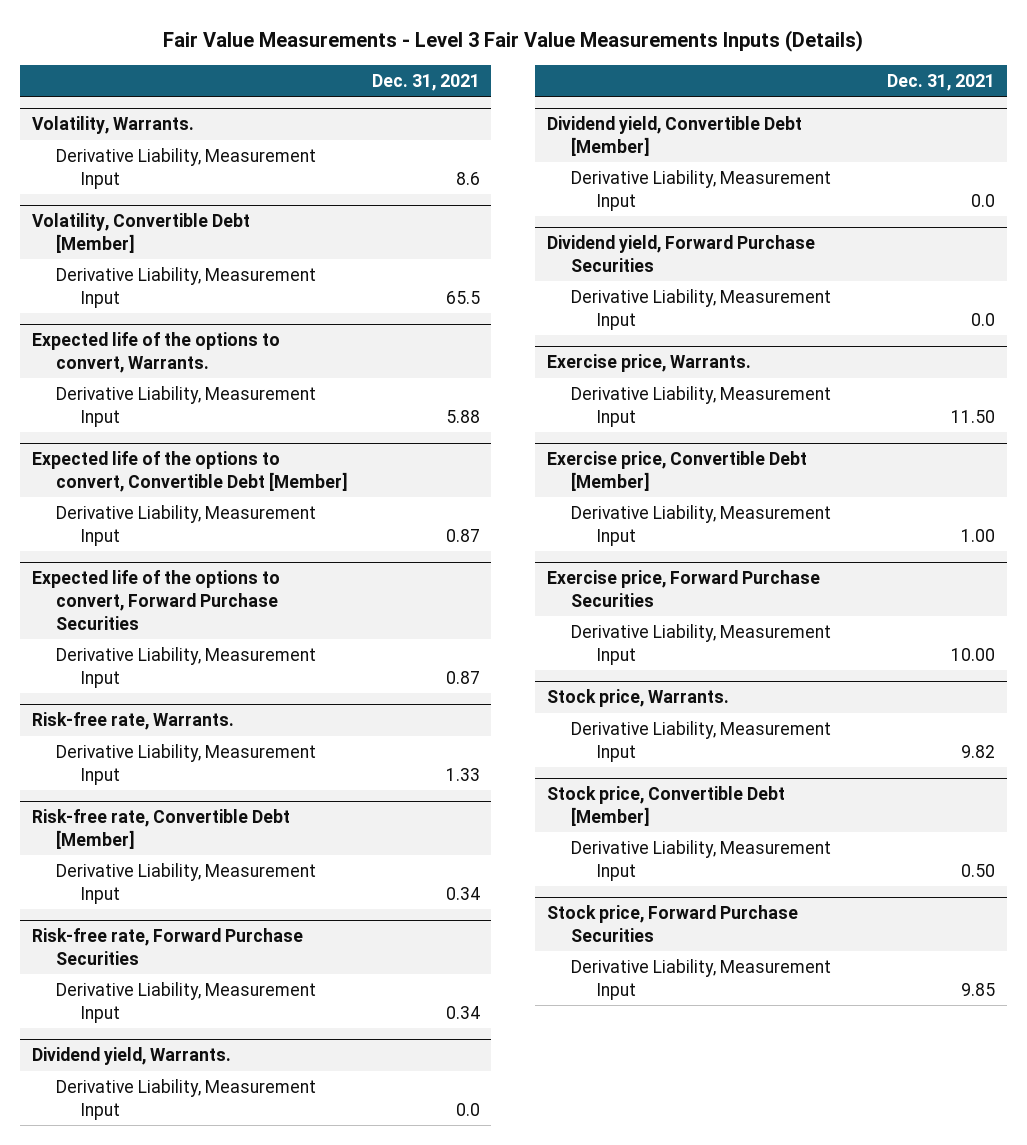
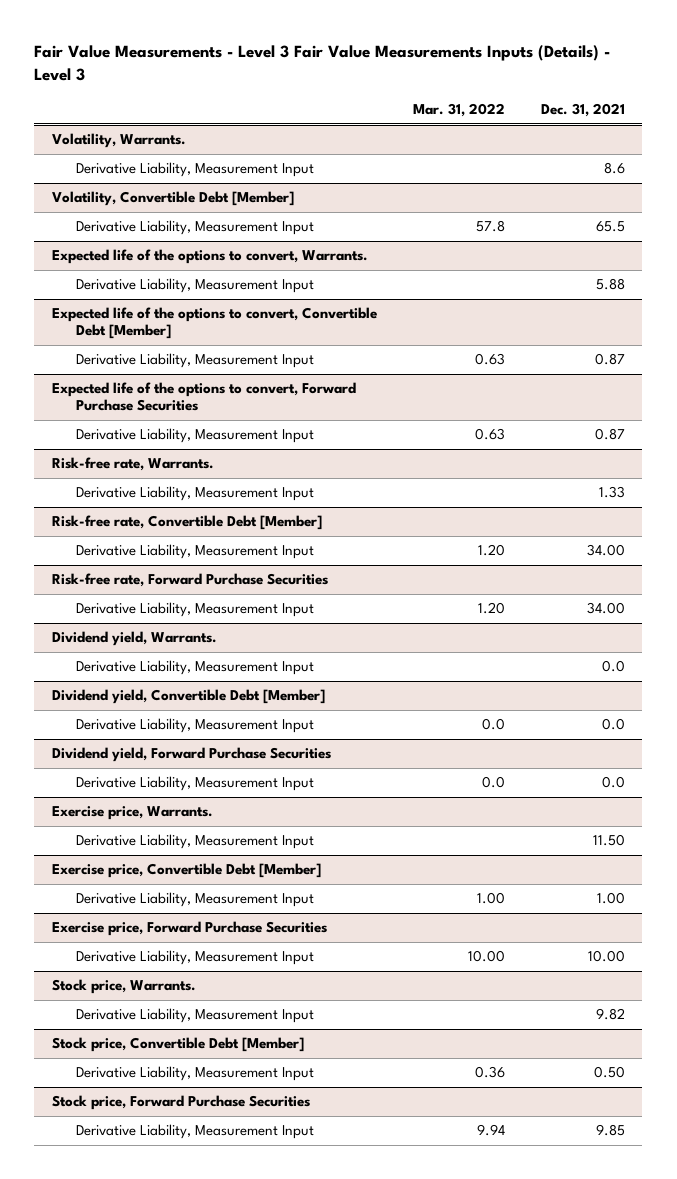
[163,30,864,53] Fair Value Measurements - Level 3 Fair Value Measurements Inputs (Details) -> [34,45,611,82] Fair Value Measurements - Level 3 Fair Value Measurements Inputs (Details) - Level 3
none -> [412,103,505,118] Mar. 31, 2022
[445,886,480,900] 0.34 -> [586,544,625,557] 34.00
[445,1005,480,1019] 0.34 -> [586,602,625,615] 34.00

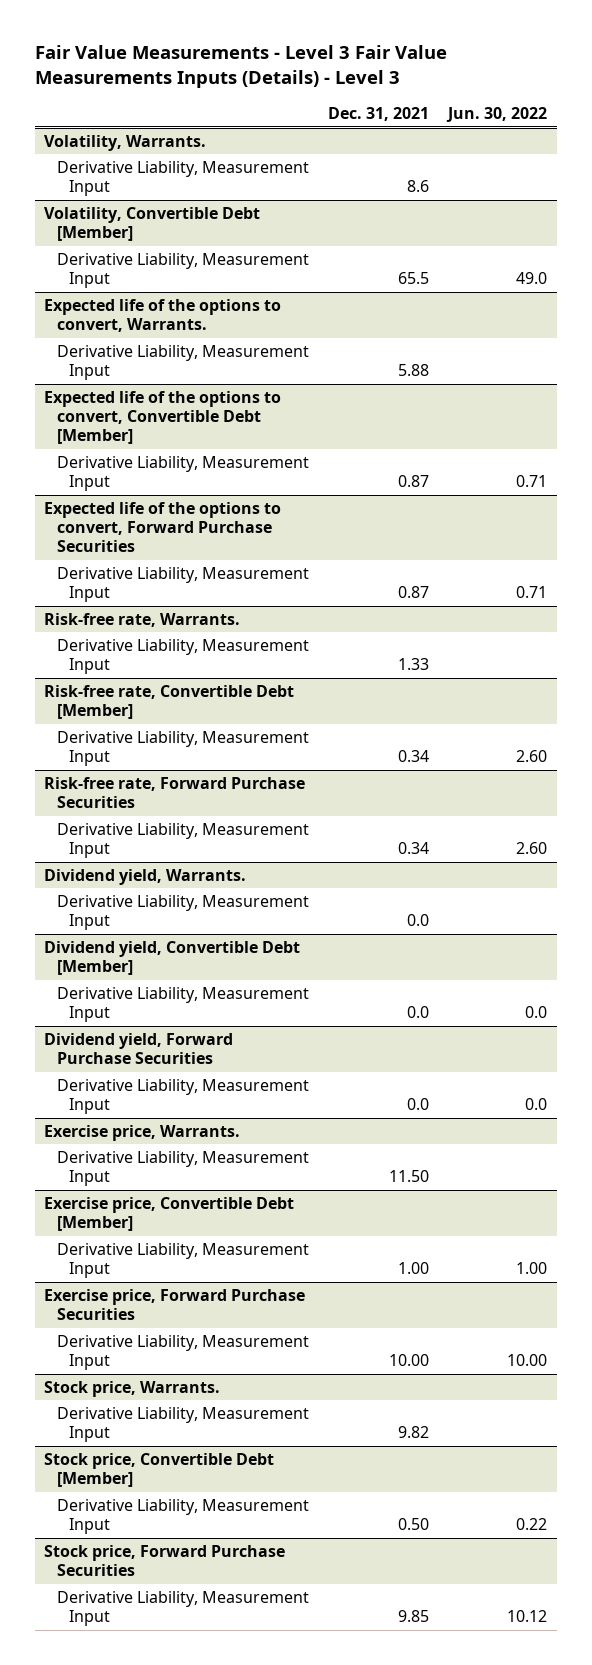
[412,103,505,118] Mar. 31, 2022 -> none
none -> [446,107,548,123] Jun. 30, 2022
[586,544,625,557] 34.00 -> [398,750,430,763] 0.34
[586,602,625,615] 34.00 -> [398,842,430,855] 0.34

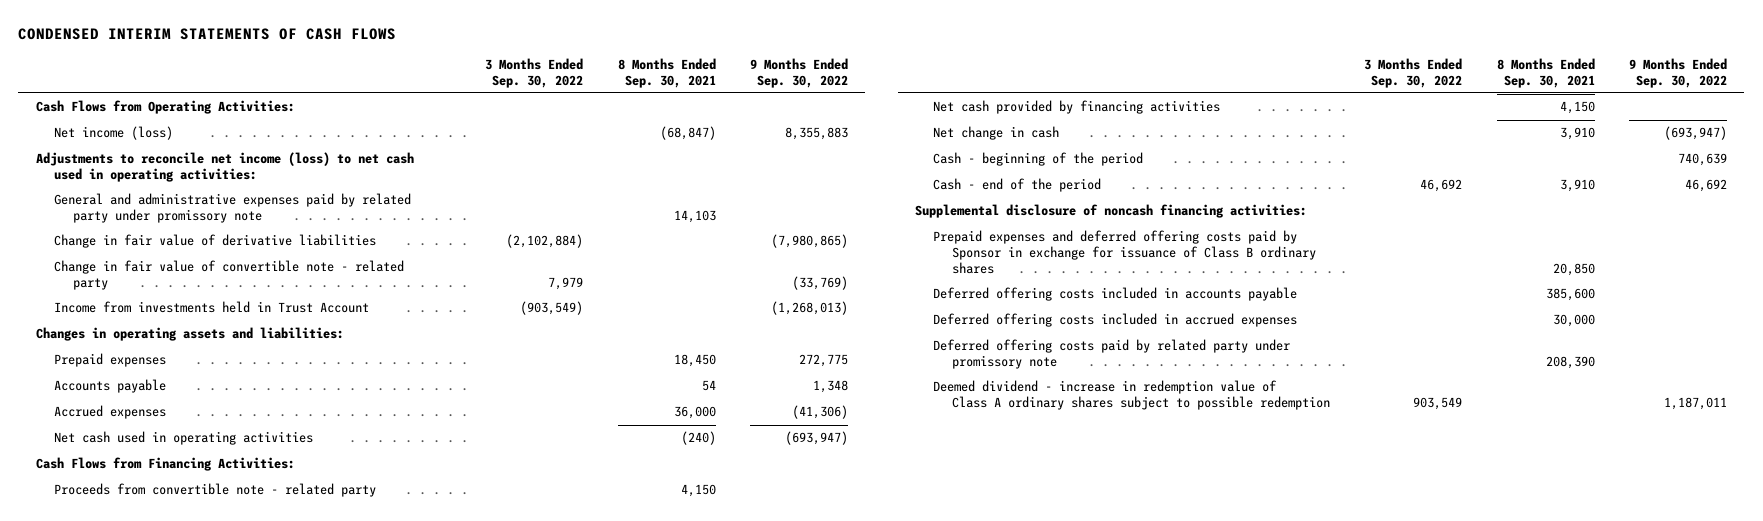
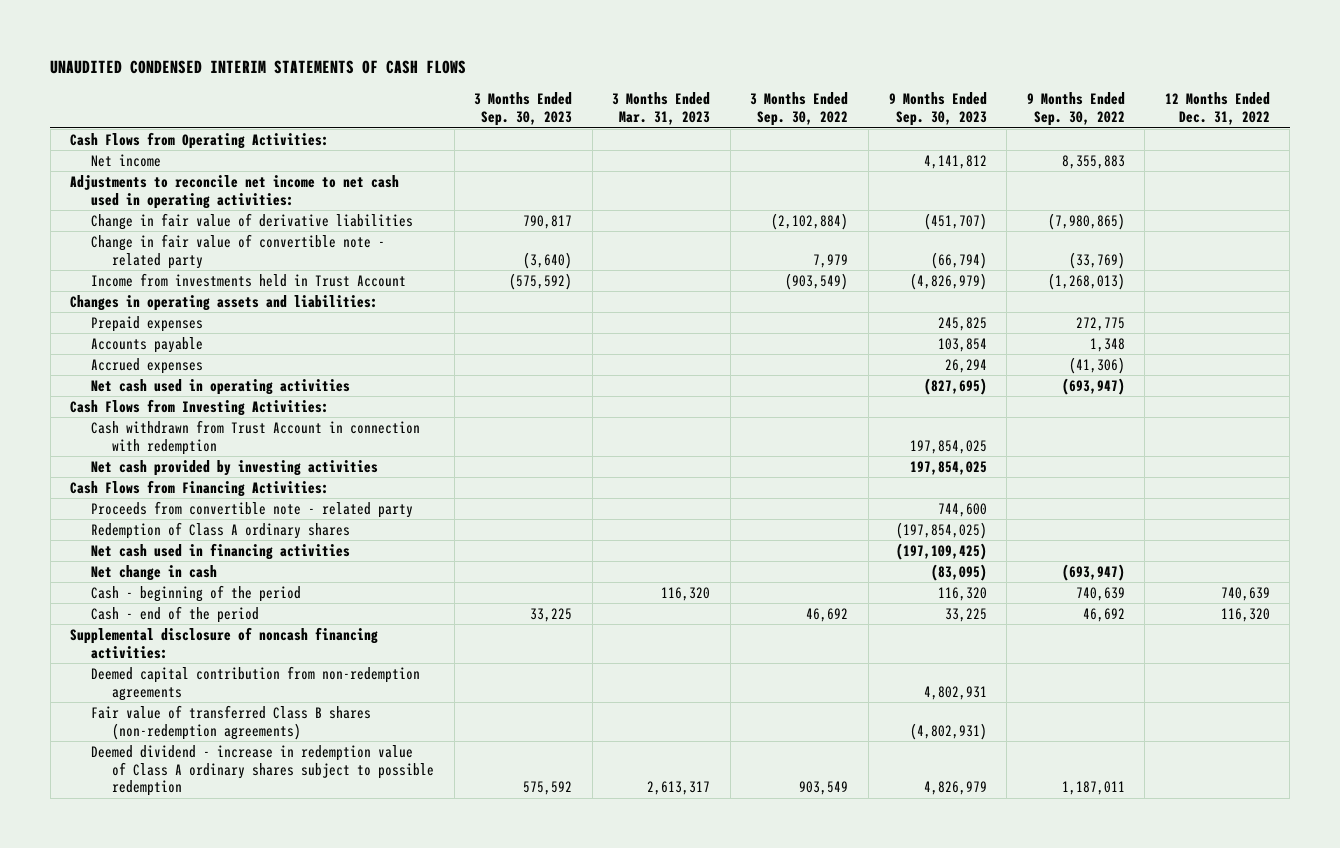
[18,27,397,40] CONDENSED INTERIM STATEMENTS OF CASH FLOWS -> [50,60,467,75] UNAUDITED CONDENSED INTERIM STATEMENTS OF CASH FLOWS
[617,58,716,88] 8 Months Ended Sep. 30, 2021 -> none
none -> [474,92,573,127] 3 Months Ended Sep. 30, 2023
none -> [612,92,711,126] 3 Months Ended Mar. 31, 2023
none -> [888,92,987,127] 9 Months Ended Sep. 30, 2023
none -> [1164,92,1270,126] 12 Months Ended Dec. 31, 2022
[54,193,412,224] General and administrative expenses paid by related party under promissory note -> none
[54,126,174,141] Net income (loss) -> [91,153,162,167] Net income
[35,152,414,183] Adjustments to reconcile net income (loss) to net cash used in operating activities: -> [70,174,400,209] Adjustments to reconcile net income to net cash used in operating activities:
none -> [70,398,330,416] Cash Flows from Investing Activities:
none -> [91,419,421,455] Cash withdrawn from Trust Account in connection with redemption
none -> [91,459,379,476] Net cash provided by investing activities
none -> [91,521,351,539] Redemption of Class A ordinary shares
[933,100,1221,115] Net cash provided by financing activities -> [91,542,351,560] Net cash used in financing activities
[933,230,1317,274] Prepaid expenses and deferred offering costs paid by Sponsor in exchange for issuance of Class B ordinary shares -> none
[933,287,1298,302] Deferred offering costs included in accounts payable -> none
[933,313,1298,328] Deferred offering costs included in accrued expenses -> none
[933,339,1291,370] Deferred offering costs paid by related party under promissory note -> none
none -> [91,665,421,701] Deemed capital contribution from non-redemption agreements
none -> [91,704,372,740] Fair value of transferred Class B shares (non-redemption agreements)

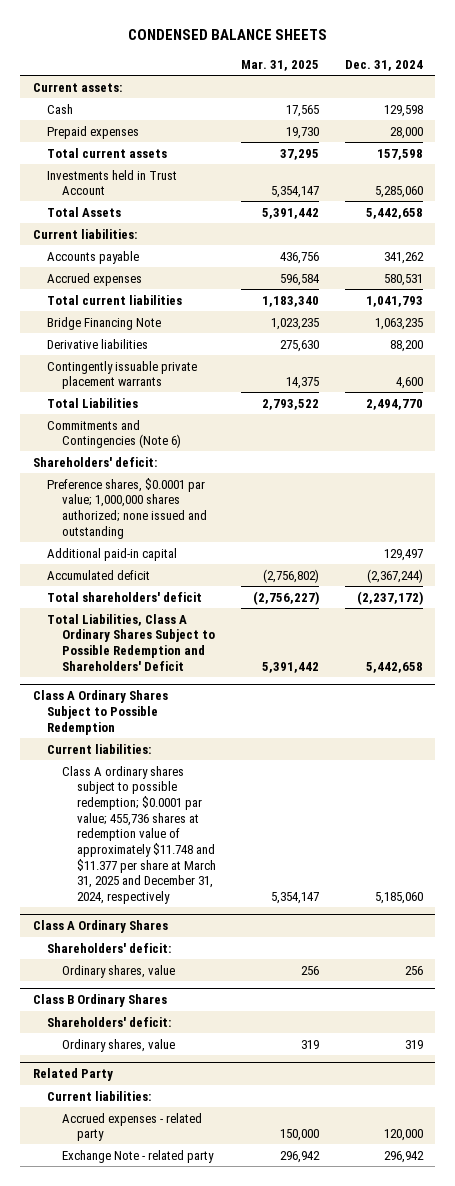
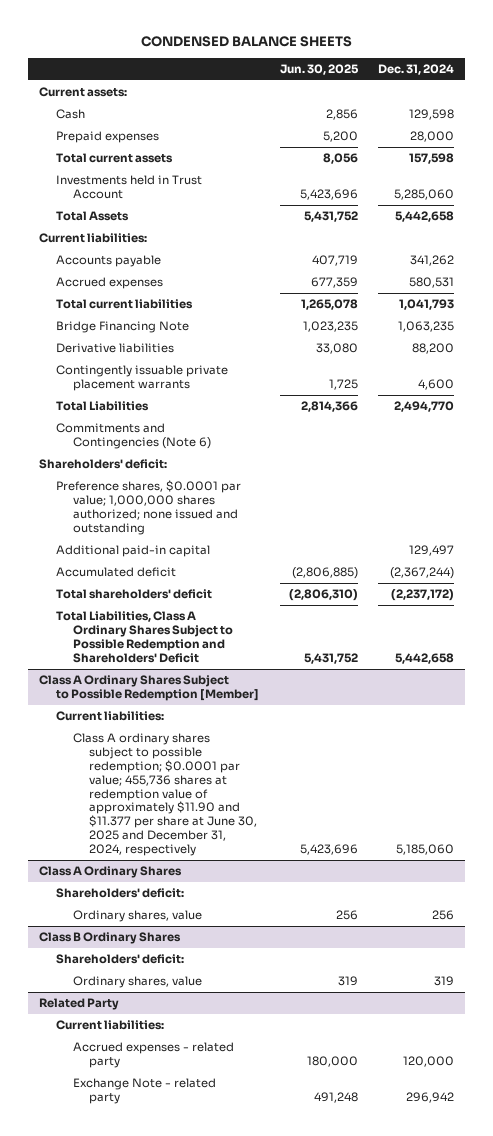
[241,60,320,72] Mar. 31, 2025 -> none
none -> [279,64,359,76] Jun. 30, 2025
[32,690,168,735] Class A Ordinary Shares Subject to Possible Redemption -> [38,675,259,702] Class A Ordinary Shares Subject to Possible Redemption [Member]
[61,765,216,904] Class A ordinary shares subject to possible redemption; $0.0001 par value; 455,736 shares at redemption value of approximately $11.748 and $11.377 per share at March 31, 2025 and December 31, 2024, respectively -> [72,733,258,856] Class A ordinary shares subject to possible redemption; $0.0001 par value; 455,736 shares at redemption value of approximately $11.90 and $11.377 per share at June 30, 2025 and December 31, 2024, respectively

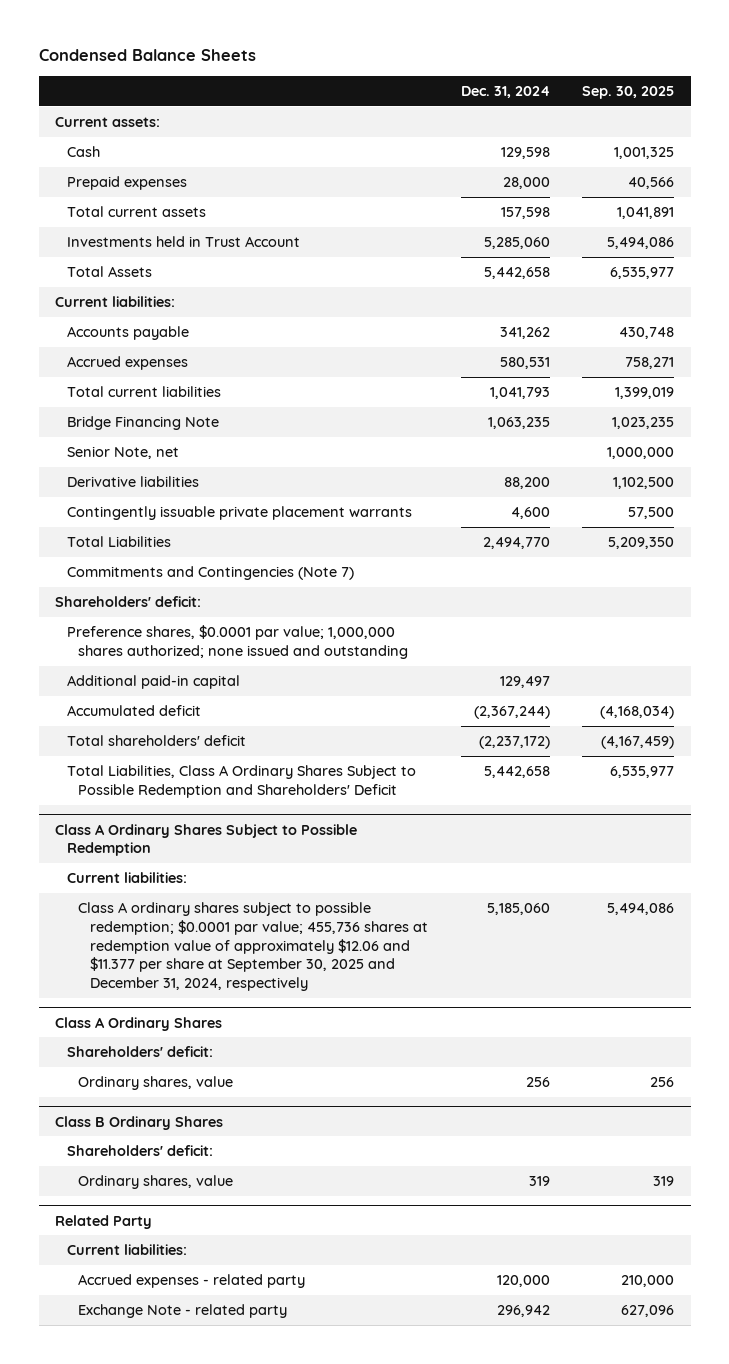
[140,36,352,48] CONDENSED BALANCE SHEETS -> [38,49,256,62] Condensed Balance Sheets
[279,64,359,76] Jun. 30, 2025 -> none
none -> [582,86,675,100] Sep. 30, 2025
none -> [66,446,179,460] Senior Note, net
[55,423,211,450] Commitments and Contingencies (Note 6) -> [66,566,354,581] Commitments and Contingencies (Note 7)
[38,675,259,702] Class A Ordinary Shares Subject to Possible Redemption [Member] -> [54,823,357,857] Class A Ordinary Shares Subject to Possible Redemption
[72,733,258,856] Class A ordinary shares subject to possible redemption; $0.0001 par value; 455,736 shares at redemption value of approximately $11.90 and $11.377 per share at June 30, 2025 and December 31, 2024, respectively -> [78,902,429,992] Class A ordinary shares subject to possible redemption; $0.0001 par value; 455,736 shares at redemption value of approximately $12.06 and $11.377 per share at September 30, 2025 and December 31, 2024, respectively

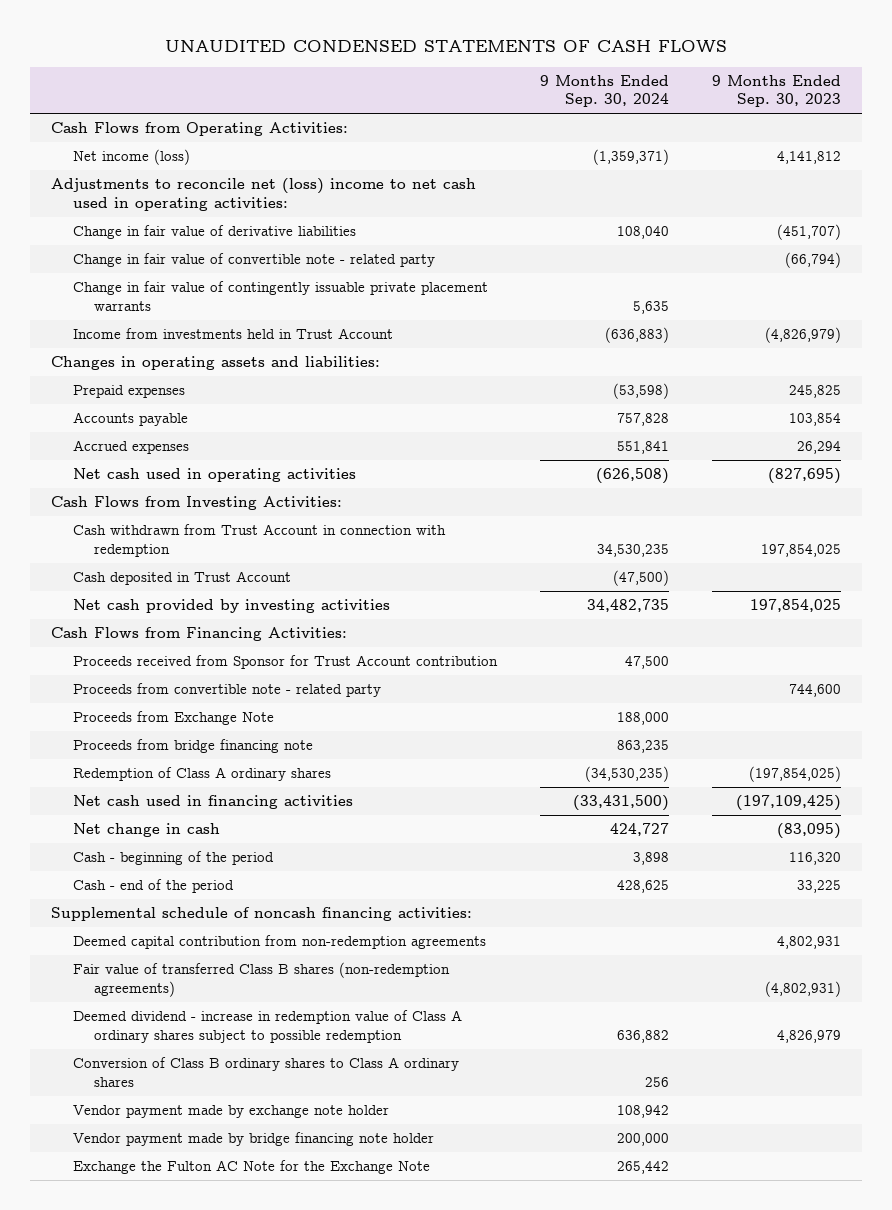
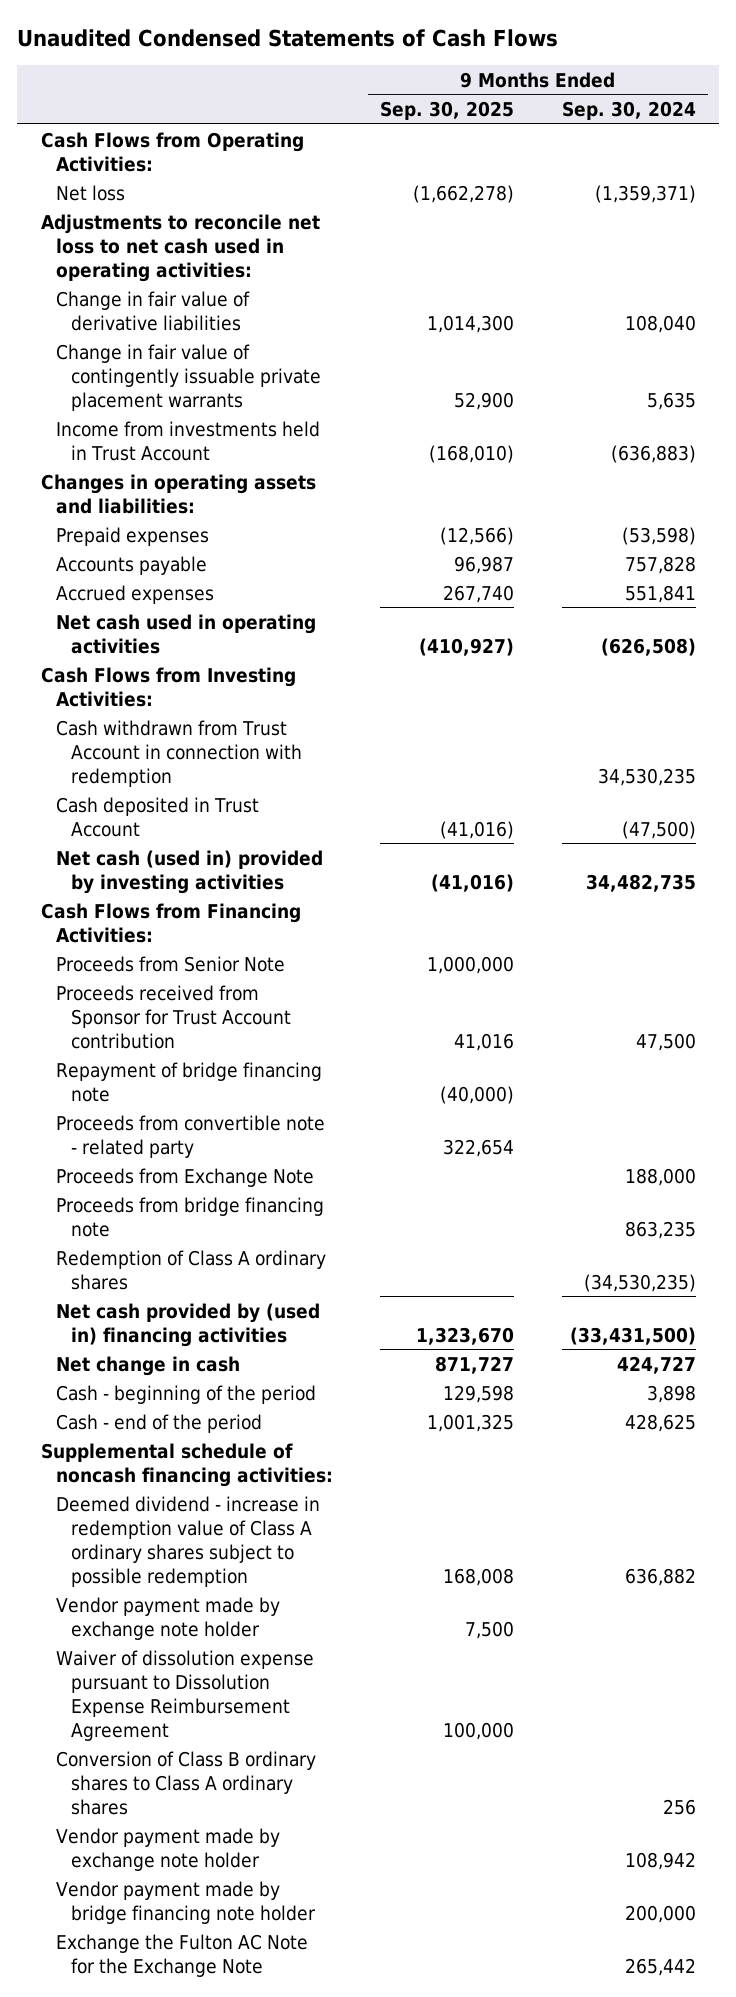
[164,40,727,53] UNAUDITED CONDENSED STATEMENTS OF CASH FLOWS -> [16,29,558,48] Unaudited Condensed Statements of Cash Flows
[711,74,841,108] 9 Months Ended Sep. 30, 2023 -> none
none -> [380,101,515,121] Sep. 30, 2025
[72,148,190,165] Net income (loss) -> [55,184,125,201] Net loss
[51,177,477,211] Adjustments to reconcile net (loss) income to net cash used in operating activities: -> [40,213,320,282] Adjustments to reconcile net loss to net cash used in operating activities:
[72,252,435,267] Change in fair value of convertible note - related party -> none
[72,598,390,613] Net cash provided by investing activities -> [55,849,323,894] Net cash (used in) provided by investing activities
none -> [55,955,285,972] Proceeds from Senior Note
none -> [55,1061,322,1102] Repayment of bridge financing note
[72,794,353,809] Net cash used in financing activities -> [55,1302,320,1347] Net cash provided by (used in) financing activities
[72,934,486,949] Deemed capital contribution from non-redemption agreements -> none
[72,961,450,997] Fair value of transferred Class B shares (non-redemption agreements) -> none
none -> [55,1596,280,1640] Vendor payment made by exchange note holder
none -> [55,1649,314,1741] Waiver of dissolution expense pursuant to Dissolution Expense Reimbursement Agreement

